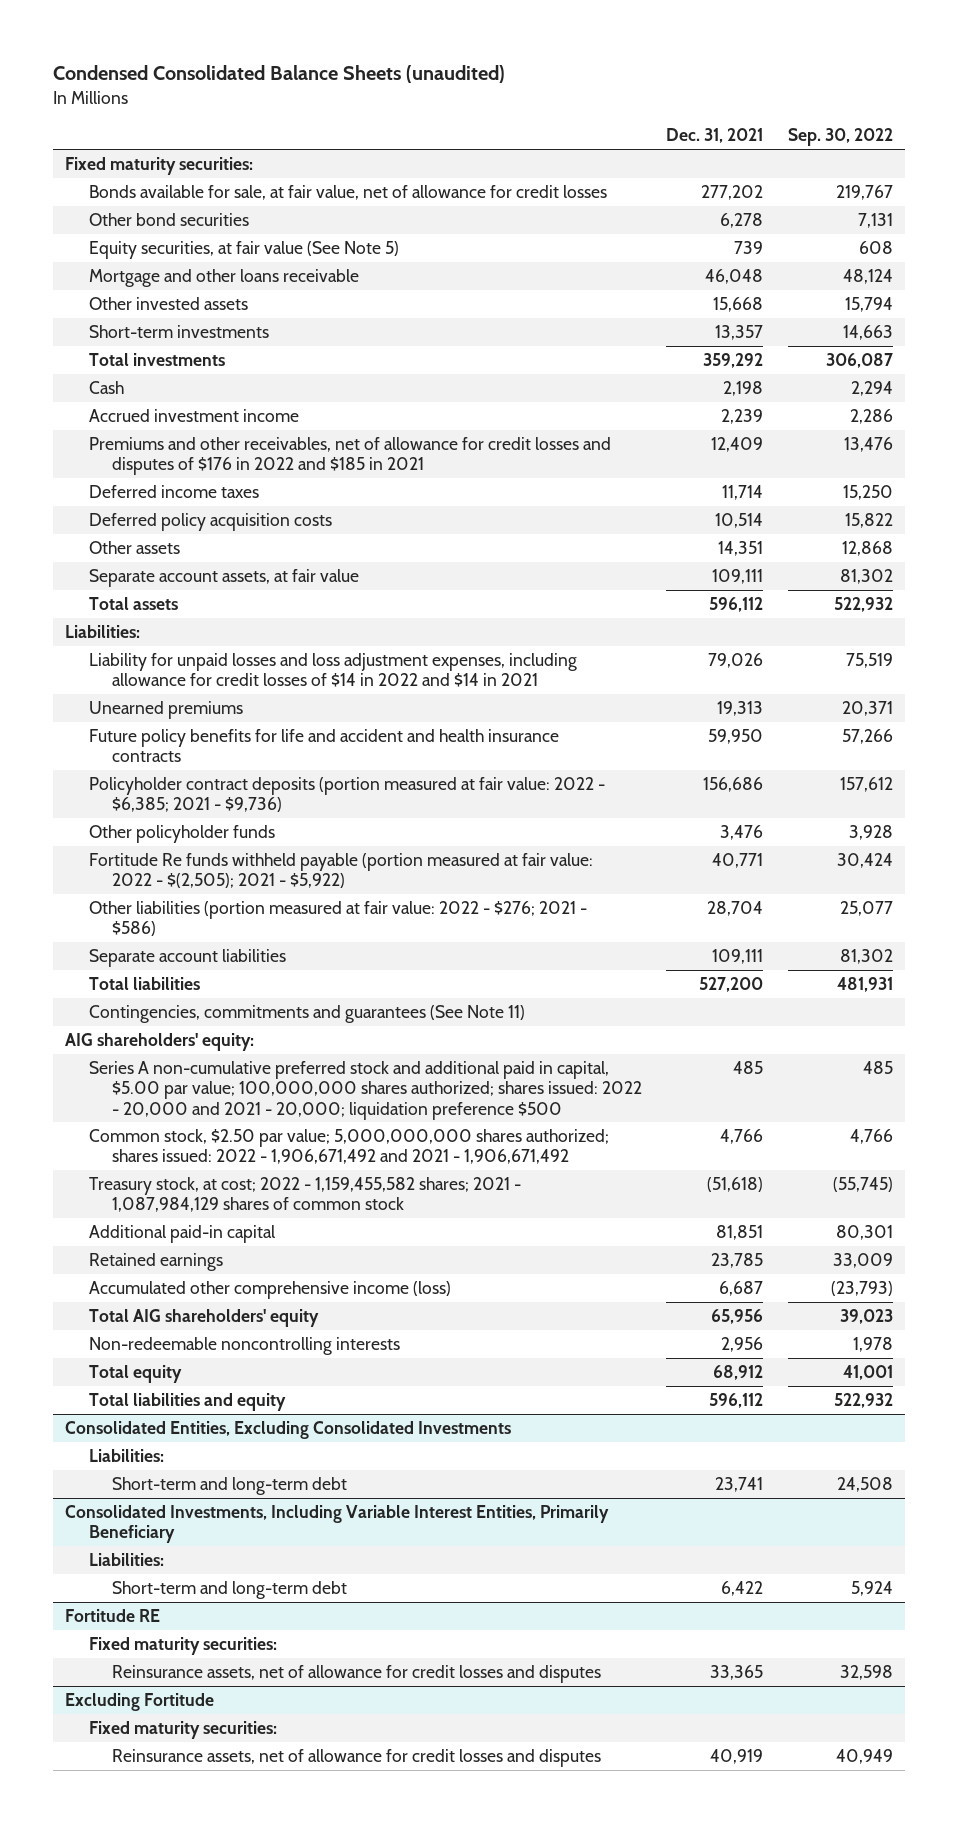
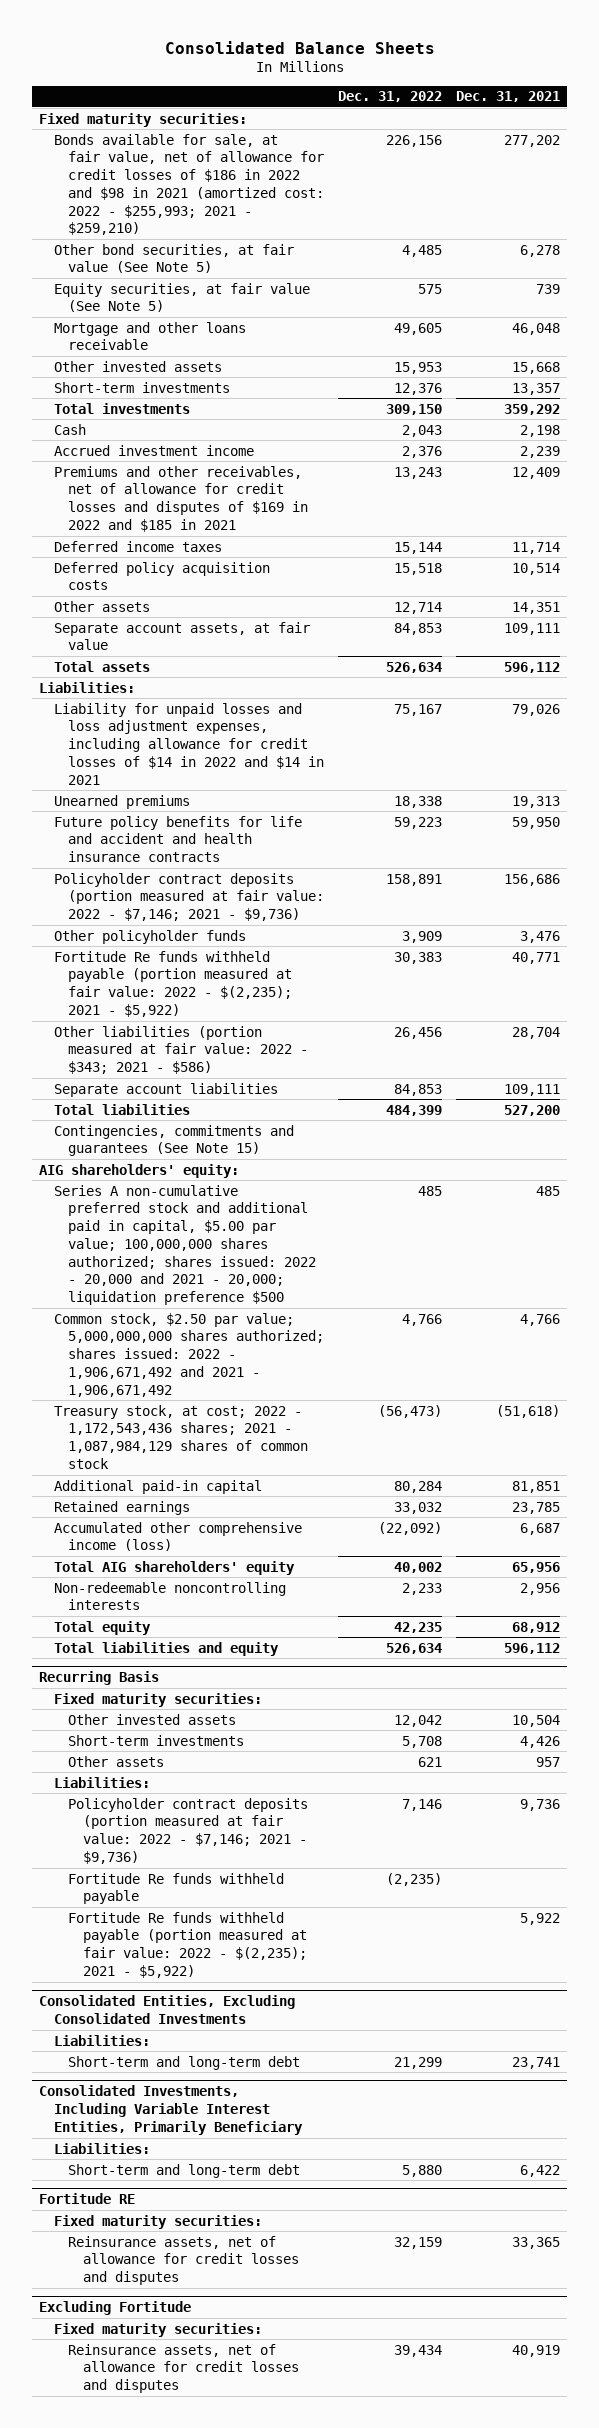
[53,65,506,84] Condensed Consolidated Balance Sheets (unaudited) -> [164,40,435,54] Consolidated Balance Sheets
[787,128,893,147] Sep. 30, 2022 -> none
none -> [338,91,443,103] Dec. 31, 2022
[88,185,607,201] Bonds available for sale, at fair value, net of allowance for credit losses -> [53,133,325,236] Bonds available for sale, at fair value, net of allowance for credit losses of $186 in 2022 and $98 in 2021 (amortized cost: 2022 - $255,993; 2021 - $259,210)
[88,213,249,227] Other bond securities -> [53,243,294,274] Other bond securities, at fair value (See Note 5)
[88,437,611,476] Premiums and other receivables, net of allowance for credit losses and disputes of $176 in 2022 and $185 in 2021 -> [53,465,309,532] Premiums and other receivables, net of allowance for credit losses and disputes of $169 in 2022 and $185 in 2021
[88,777,605,813] Policyholder contract deposits (portion measured at fair value: 2022 - $6,385; 2021 - $9,736) -> [53,872,325,922] Policyholder contract deposits (portion measured at fair value: 2022 - $7,146; 2021 - $9,736)
[88,853,593,889] Fortitude Re funds withheld payable (portion measured at fair value: 2022 - $(2,505); 2021 - $5,922) -> [53,950,293,1017] Fortitude Re funds withheld payable (portion measured at fair value: 2022 - $(2,235); 2021 - $5,922)
[88,901,587,937] Other liabilities (portion measured at fair value: 2022 - $276; 2021 - $586) -> [53,1025,309,1075] Other liabilities (portion measured at fair value: 2022 - $343; 2021 - $586)
[88,1005,525,1024] Contingencies, commitments and guarantees (See Note 11) -> [53,1124,294,1157] Contingencies, commitments and guarantees (See Note 15)
[88,1177,521,1213] Treasury stock, at cost; 2022 - 1,159,455,582 shares; 2021 - 1,087,984,129 shares of common stock -> [53,1404,309,1469] Treasury stock, at cost; 2022 - 1,172,543,436 shares; 2021 - 1,087,984,129 shares of common stock
none -> [39,1671,160,1686] Recurring Basis
none -> [53,1692,262,1707] Fixed maturity securities:
none -> [68,1713,237,1725] Other invested assets
none -> [68,1734,245,1746] Short-term investments
none -> [68,1755,165,1767] Other assets
none -> [53,1776,150,1788] Liabilities:
none -> [68,1797,309,1864] Policyholder contract deposits (portion measured at fair value: 2022 - $7,146; 2021 - $9,736)
none -> [68,1872,285,1905] Fortitude Re funds withheld payable
none -> [68,1911,308,1978] Fortitude Re funds withheld payable (portion measured at fair value: 2022 - $(2,235); 2021 - $5,922)

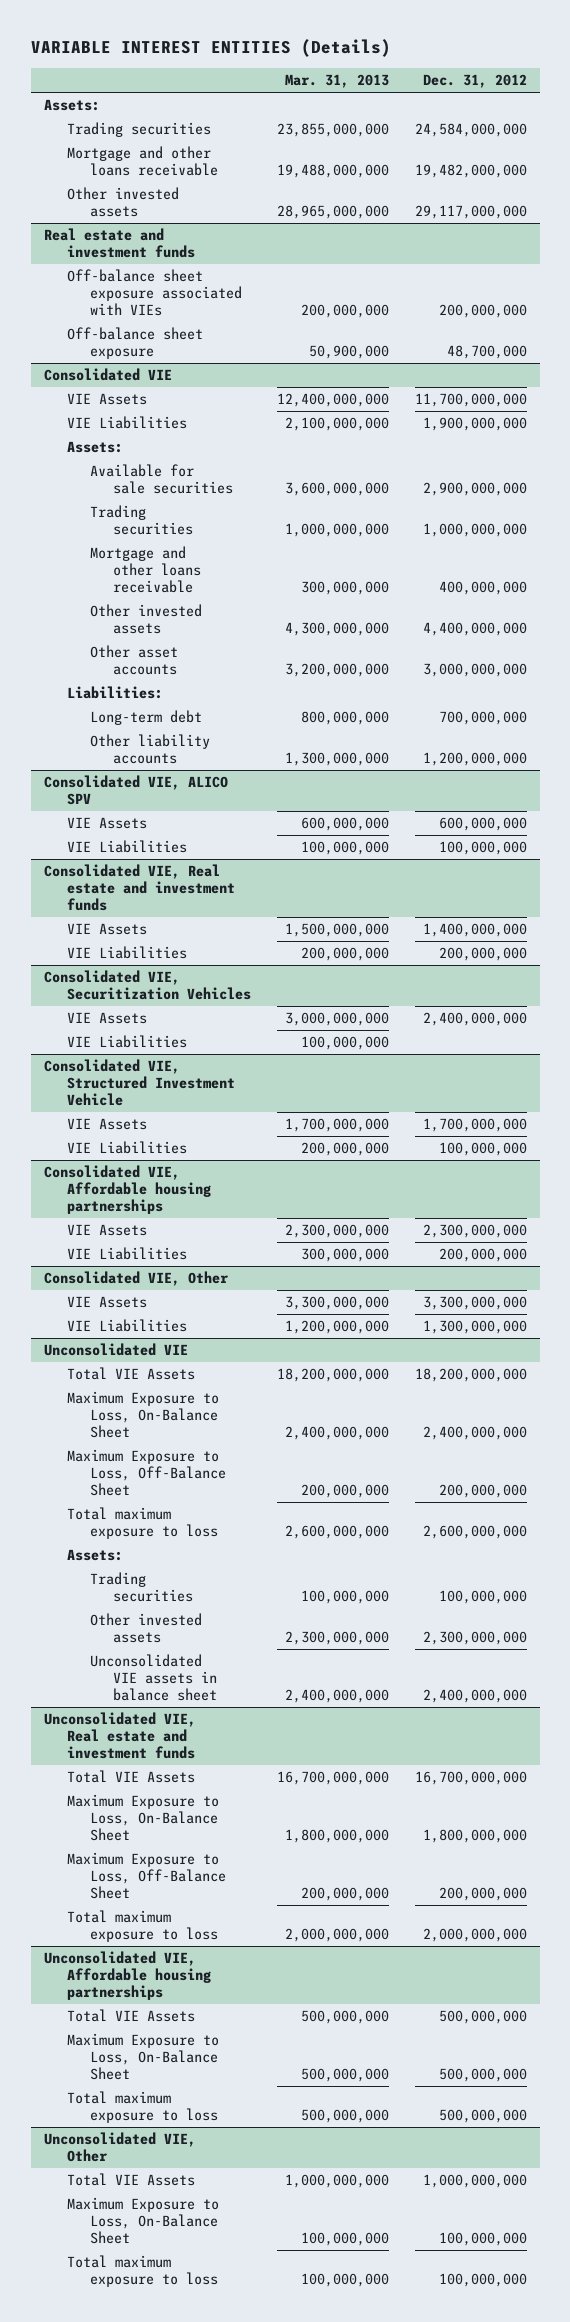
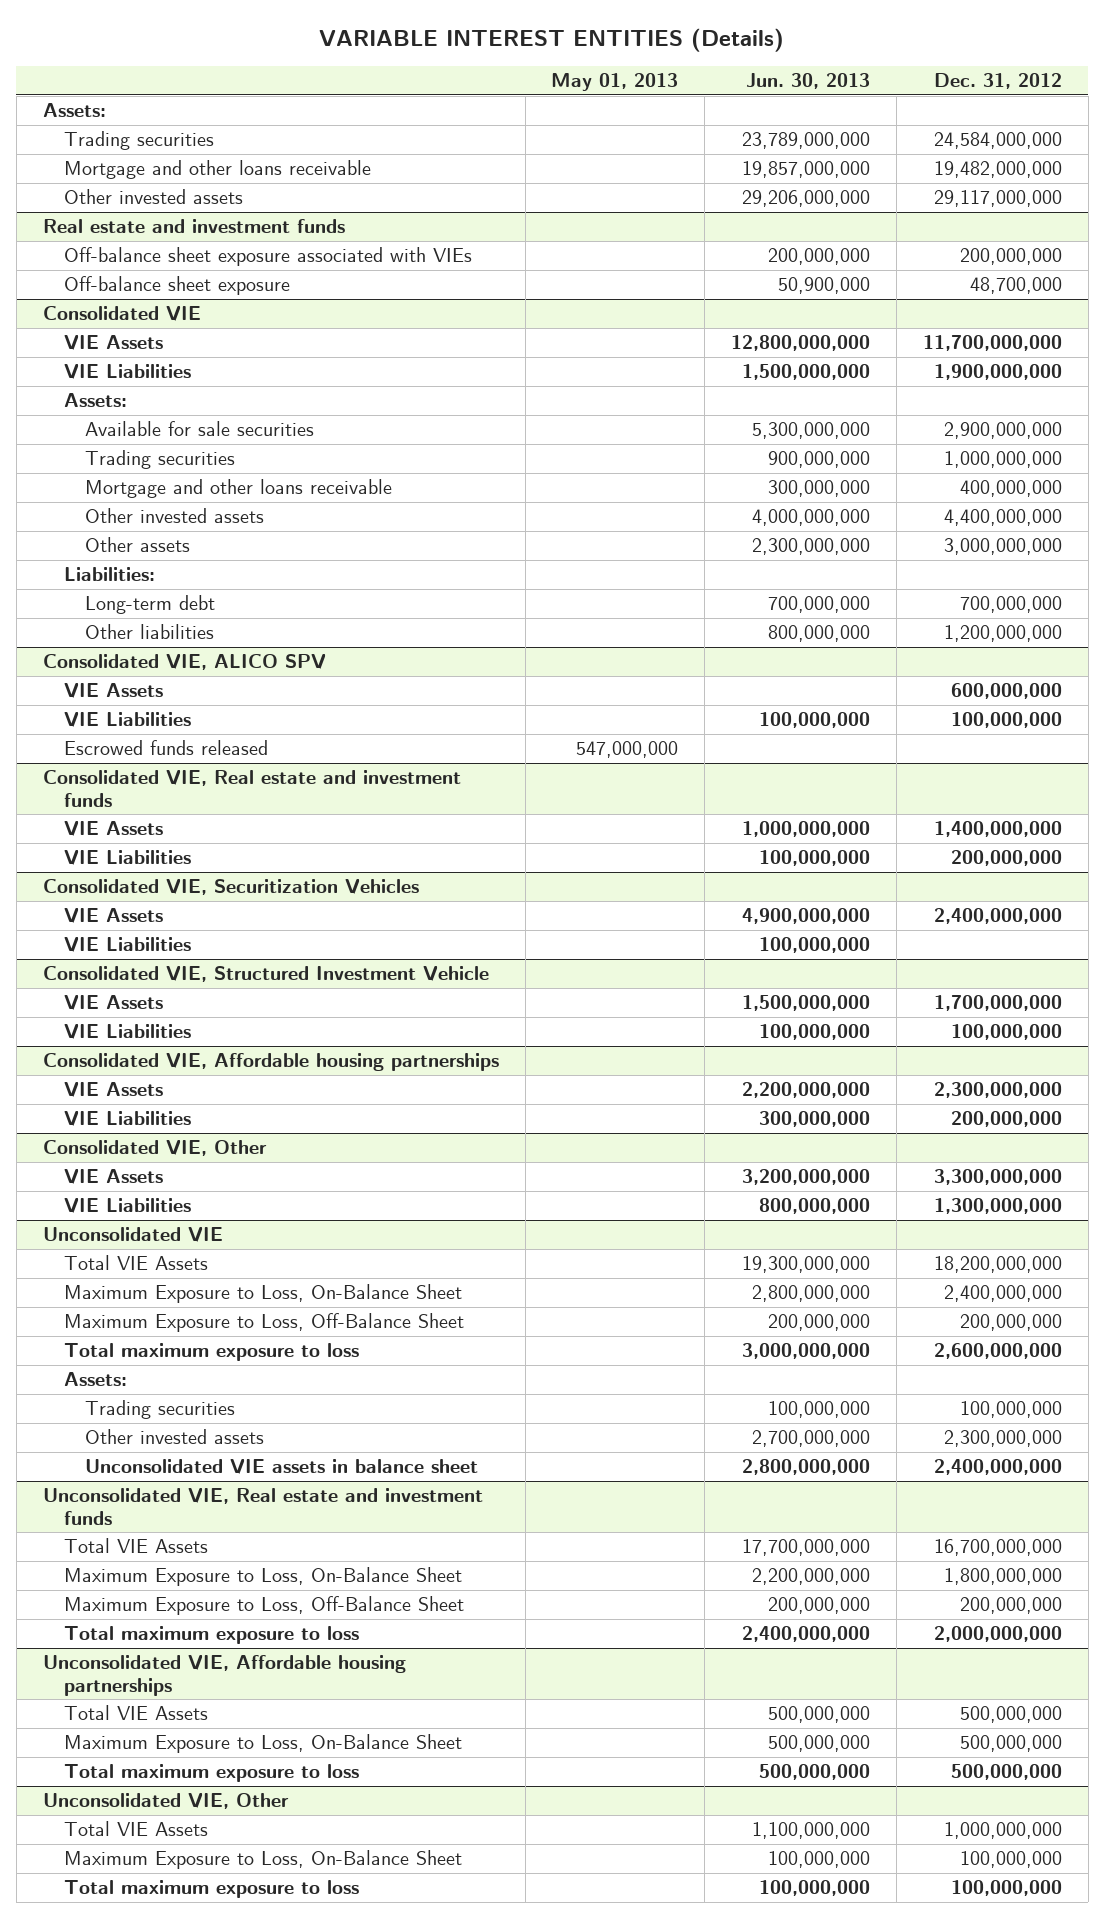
[284,74,389,89] Mar. 31, 2013 -> none
none -> [551,72,679,91] May 01, 2013
none -> [746,72,871,89] Jun. 30, 2013
[89,645,178,676] Other asset accounts -> [85,537,191,553] Other assets
[89,734,210,765] Other liability accounts -> [85,624,215,640] Other liabilities
none -> [63,740,268,756] Escrowed funds released

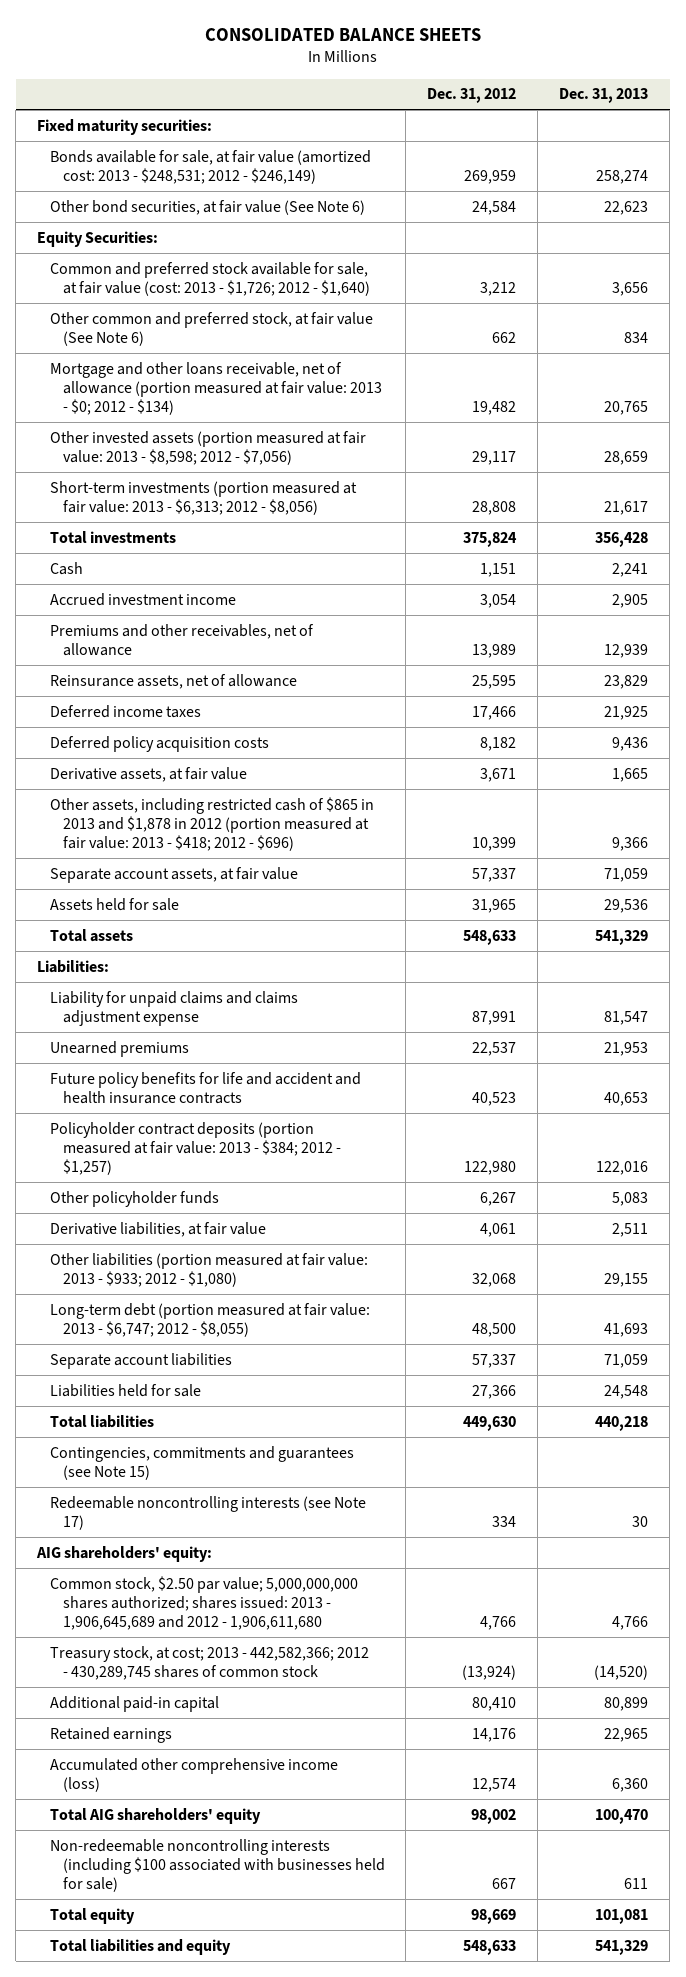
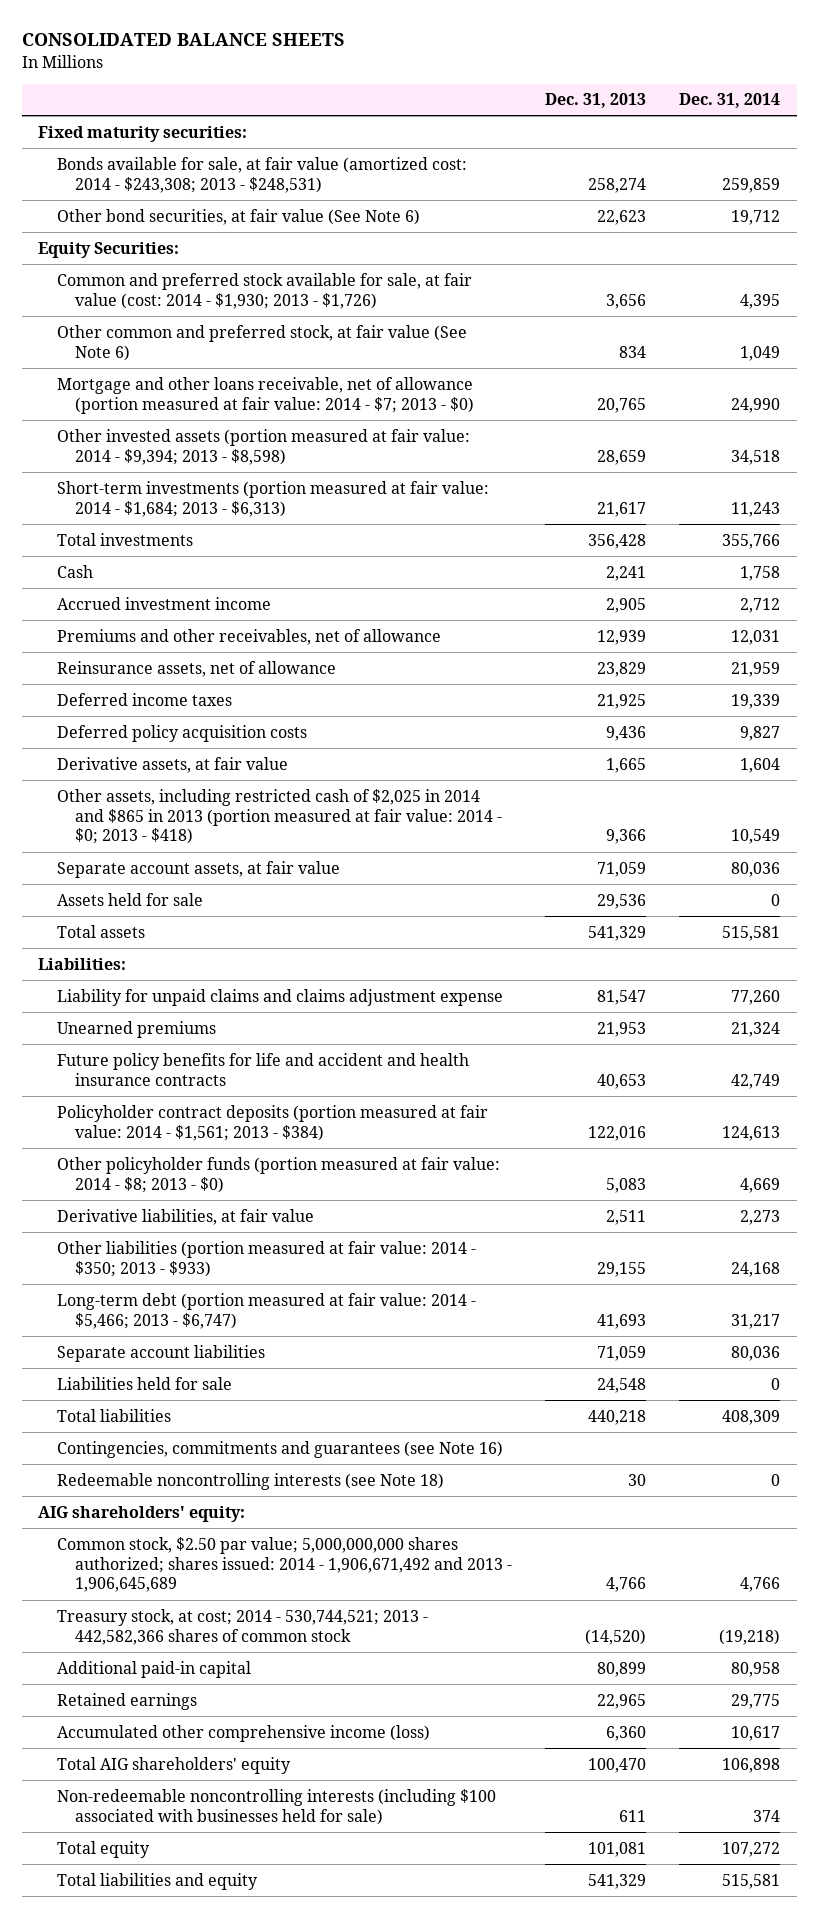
[427,88,517,104] Dec. 31, 2012 -> none
none -> [679,93,781,109] Dec. 31, 2014
[49,149,371,184] Bonds available for sale, at fair value (amortized cost: 2013 - $248,531; 2012 - $246,149) -> [56,156,467,193] Bonds available for sale, at fair value (amortized cost: 2014 - $243,308; 2013 - $248,531)
[49,261,370,296] Common and preferred stock available for sale, at fair value (cost: 2013 - $1,726; 2012 - $1,640) -> [56,272,472,309] Common and preferred stock available for sale, at fair value (cost: 2014 - $1,930; 2013 - $1,726)
[49,361,382,416] Mortgage and other loans receivable, net of allowance (portion measured at fair value: 2013 - $0; 2012 - $134) -> [56,376,475,414] Mortgage and other loans receivable, net of allowance (portion measured at fair value: 2014 - $7; 2013 - $0)
[49,430,366,465] Other invested assets (portion measured at fair value: 2013 - $8,598; 2012 - $7,056) -> [56,428,470,465] Other invested assets (portion measured at fair value: 2014 - $9,394; 2013 - $8,598)
[49,480,357,515] Short-term investments (portion measured at fair value: 2013 - $6,313; 2012 - $8,056) -> [56,480,489,517] Short-term investments (portion measured at fair value: 2014 - $1,684; 2013 - $6,313)
[49,796,374,852] Other assets, including restricted cash of $865 in 2013 and $1,878 in 2012 (portion measured at fair value: 2013 - $418; 2012 - $696) -> [56,788,503,845] Other assets, including restricted cash of $2,025 in 2014 and $865 in 2013 (portion measured at fair value: 2014 - $0; 2013 - $418)
[49,1121,341,1176] Policyholder contract deposits (portion measured at fair value: 2013 - $384; 2012 - $1,257) -> [56,1104,488,1141] Policyholder contract deposits (portion measured at fair value: 2014 - $1,561; 2013 - $384)
[49,1190,219,1207] Other policyholder funds -> [56,1156,500,1193] Other policyholder funds (portion measured at fair value: 2014 - $8; 2013 - $0)
[49,1252,368,1287] Other liabilities (portion measured at fair value: 2013 - $933; 2012 - $1,080) -> [56,1240,476,1277] Other liabilities (portion measured at fair value: 2014 - $350; 2013 - $933)
[49,1302,370,1337] Long-term debt (portion measured at fair value: 2013 - $6,747; 2012 - $8,055) -> [56,1292,476,1329] Long-term debt (portion measured at fair value: 2014 - $5,466; 2013 - $6,747)
[49,1445,354,1480] Contingencies, commitments and guarantees (see Note 15) -> [56,1440,503,1458] Contingencies, commitments and guarantees (see Note 16)
[49,1495,366,1530] Redeemable noncontrolling interests (see Note 17) -> [56,1472,444,1490] Redeemable noncontrolling interests (see Note 18)
[49,1575,358,1631] Common stock, $2.50 par value; 5,000,000,000 shares authorized; shares issued: 2013 - 1,906,645,689 and 2012 - 1,906,611,680 -> [56,1536,513,1593] Common stock, $2.50 par value; 5,000,000,000 shares authorized; shares issued: 2014 - 1,906,671,492 and 2013 - 1,906,645,689
[49,1645,369,1680] Treasury stock, at cost; 2013 - 442,582,366; 2012 - 430,289,745 shares of common stock -> [56,1608,428,1645] Treasury stock, at cost; 2014 - 530,744,521; 2013 - 442,582,366 shares of common stock

